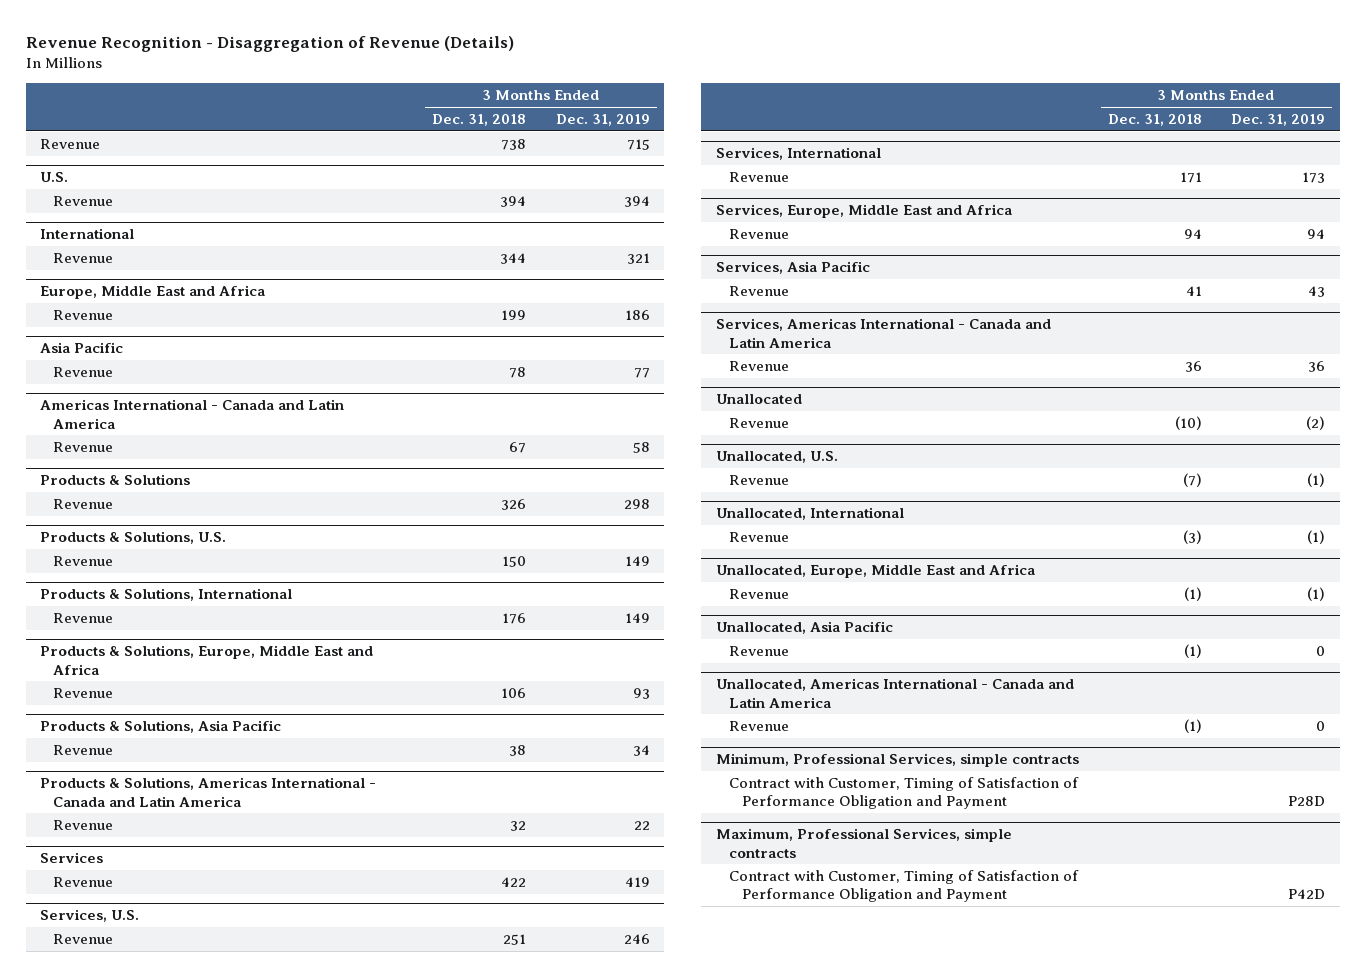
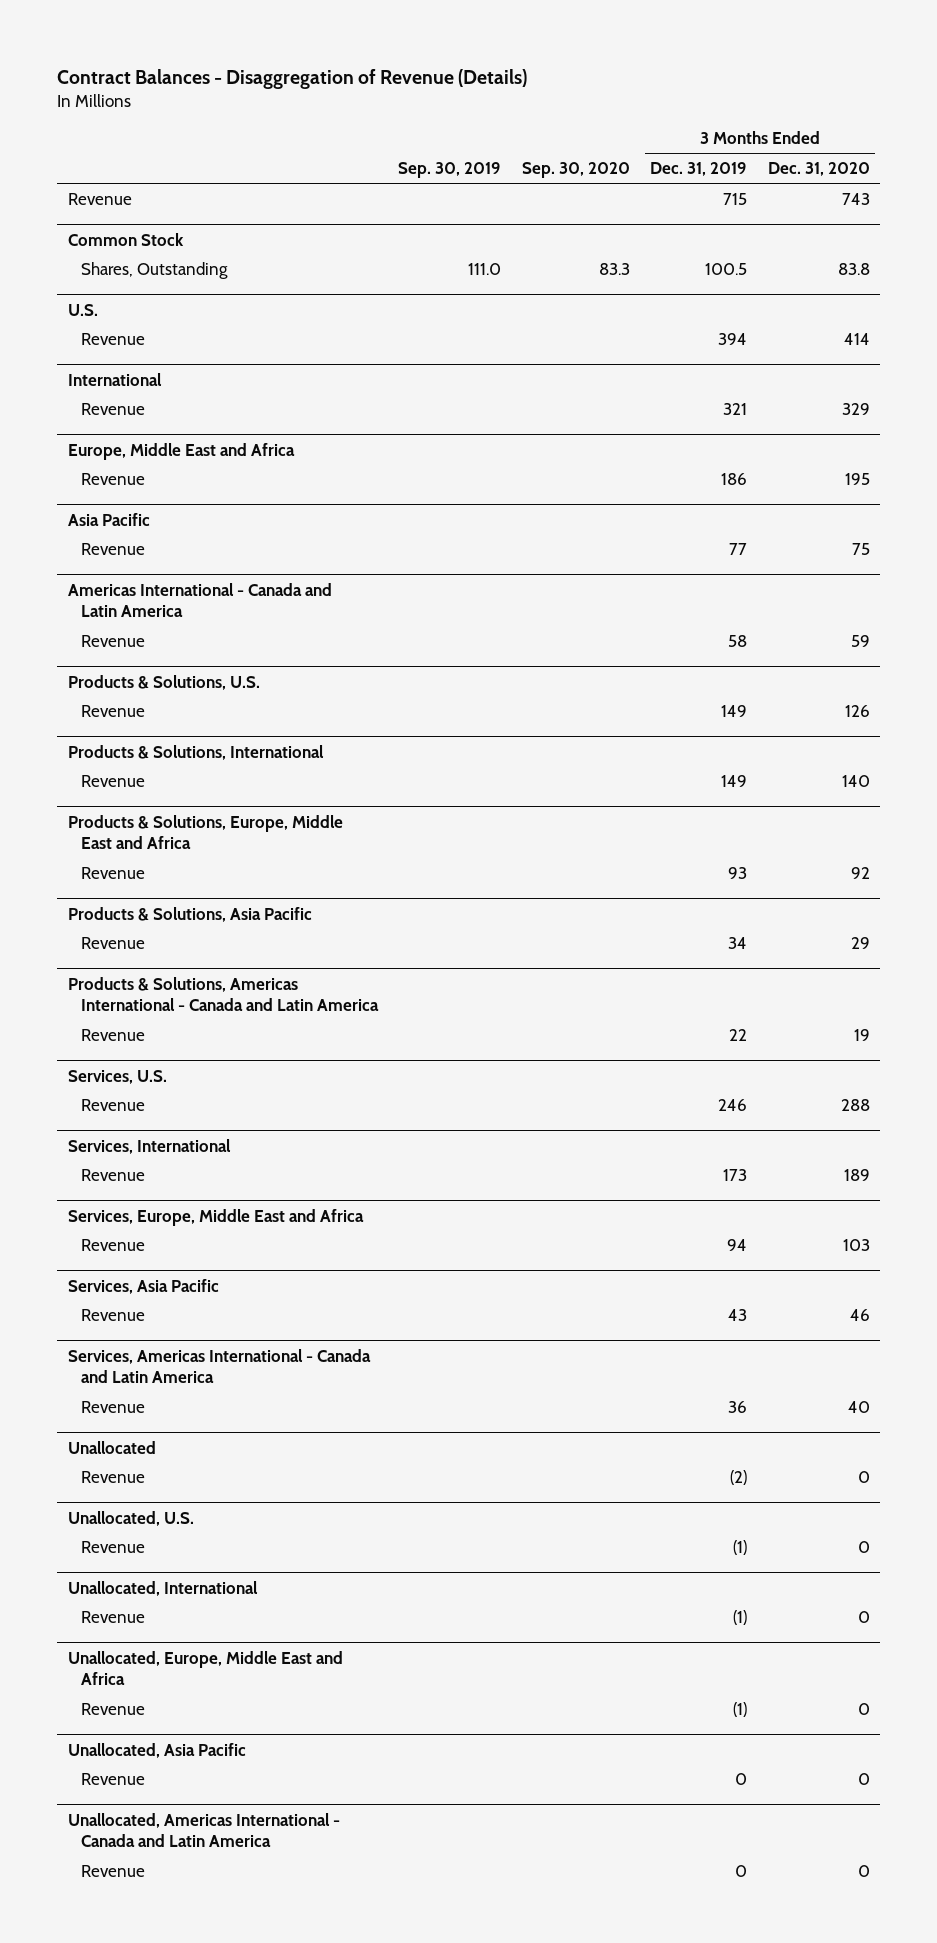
[25,36,514,53] Revenue Recognition - Disaggregation of Revenue (Details) -> [57,68,528,89] Contract Balances - Disaggregation of Revenue (Details)
[432,114,527,127] Dec. 31, 2018 -> none
none -> [398,162,502,179] Sep. 30, 2019
none -> [521,162,630,179] Sep. 30, 2020
none -> [767,162,870,177] Dec. 31, 2020
none -> [67,232,184,246] Common Stock
none -> [80,261,228,279] Shares, Outstanding
[40,474,191,486] Products & Solutions -> none
[53,499,114,510] Revenue -> none
[40,852,104,864] Services -> none
[53,877,114,888] Revenue -> none
[715,753,1079,768] Minimum, Professional Services, simple contracts -> none
[728,777,1079,810] Contract with Customer, Timing of Satisfaction of Performance Obligation and Payment -> none
[715,828,1012,858] Maximum, Professional Services, simple contracts -> none
[728,870,1079,903] Contract with Customer, Timing of Satisfaction of Performance Obligation and Payment -> none

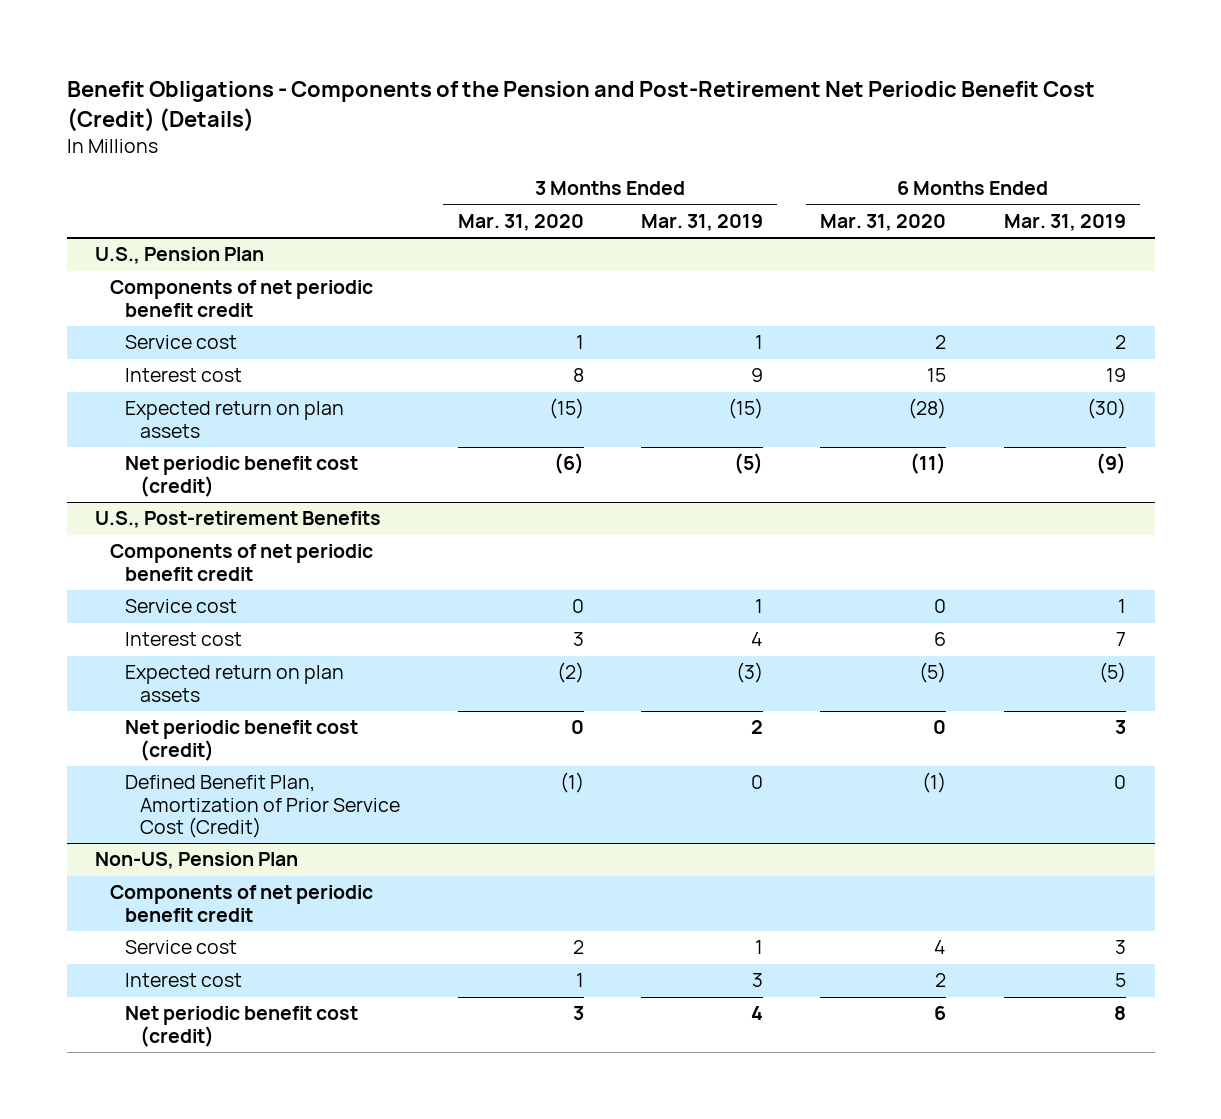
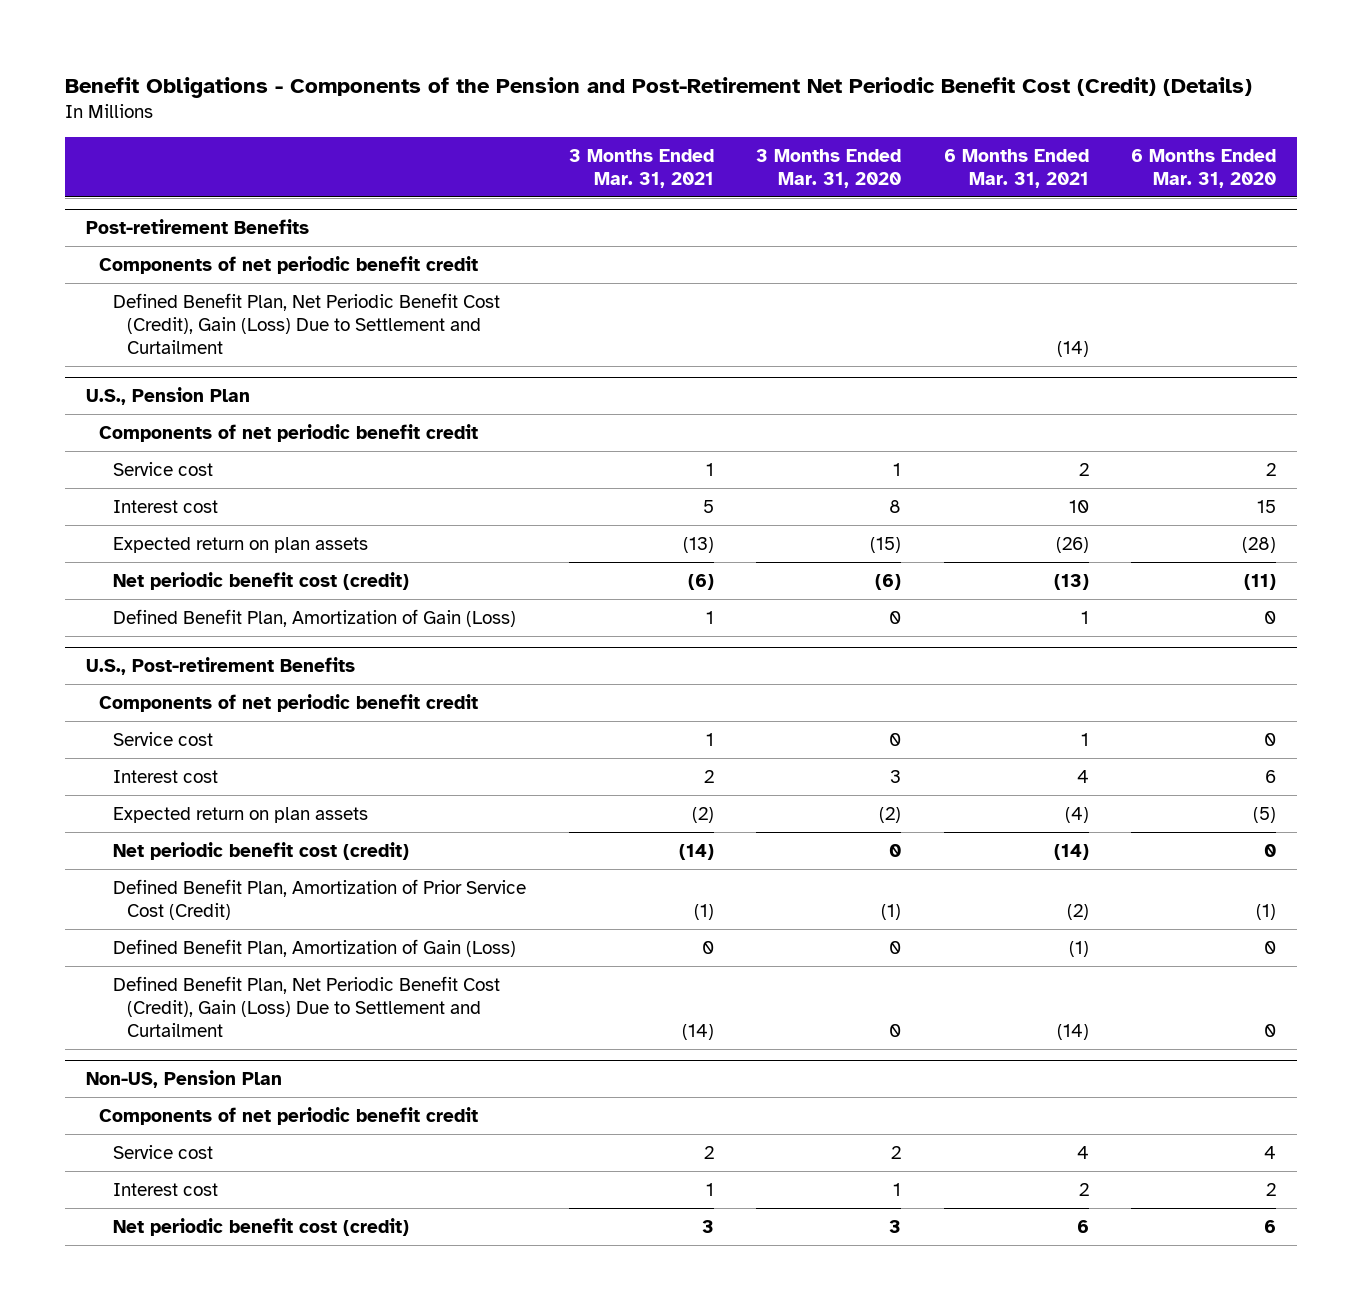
[640,214,763,232] Mar. 31, 2019 -> none
[1003,214,1126,232] Mar. 31, 2019 -> none
none -> [568,148,714,188] 3 Months Ended Mar. 31, 2021
none -> [943,148,1089,188] 6 Months Ended Mar. 31, 2021
none -> [85,219,309,235] Post-retirement Benefits
none -> [99,255,479,274] Components of net periodic benefit credit
none -> [113,292,501,354] Defined Benefit Plan, Net Periodic Benefit Cost (Credit), Gain (Loss) Due to Settlement and Curtailment
none -> [113,608,517,627] Defined Benefit Plan, Amortization of Gain (Loss)
none -> [113,938,517,957] Defined Benefit Plan, Amortization of Gain (Loss)
none -> [113,975,501,1037] Defined Benefit Plan, Net Periodic Benefit Cost (Credit), Gain (Loss) Due to Settlement and Curtailment

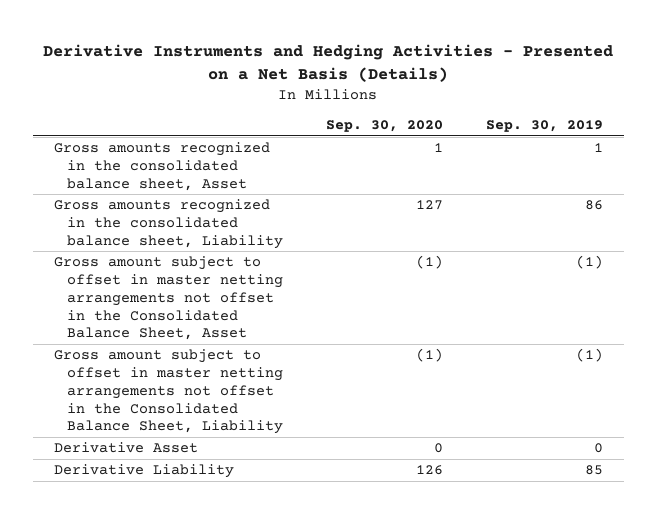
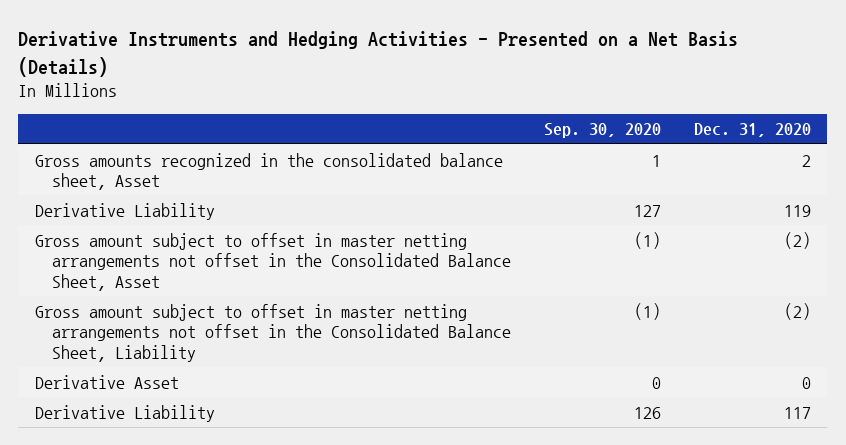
[485,120,603,133] Sep. 30, 2019 -> none
none -> [693,123,811,138] Dec. 31, 2020
[53,199,284,249] Gross amounts recognized in the consolidated balance sheet, Liability -> [34,202,215,220] Derivative Liability

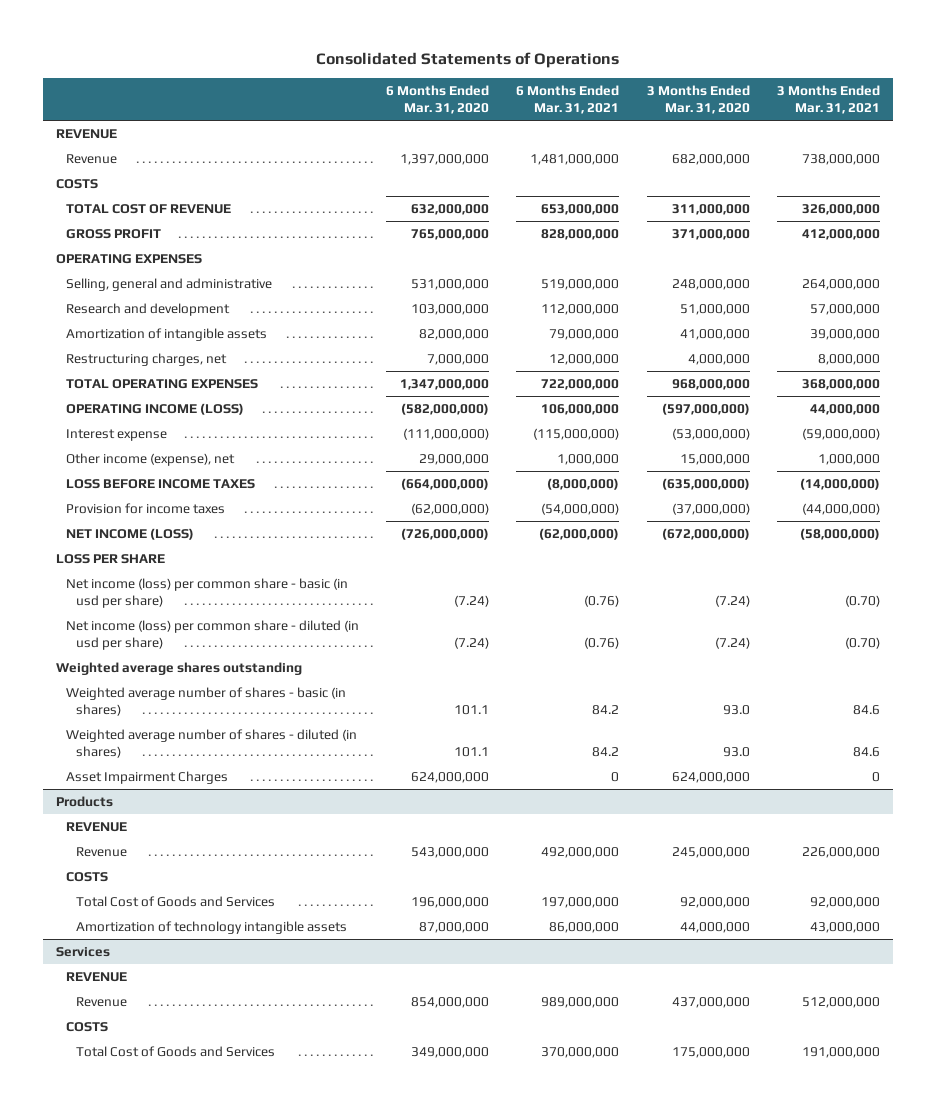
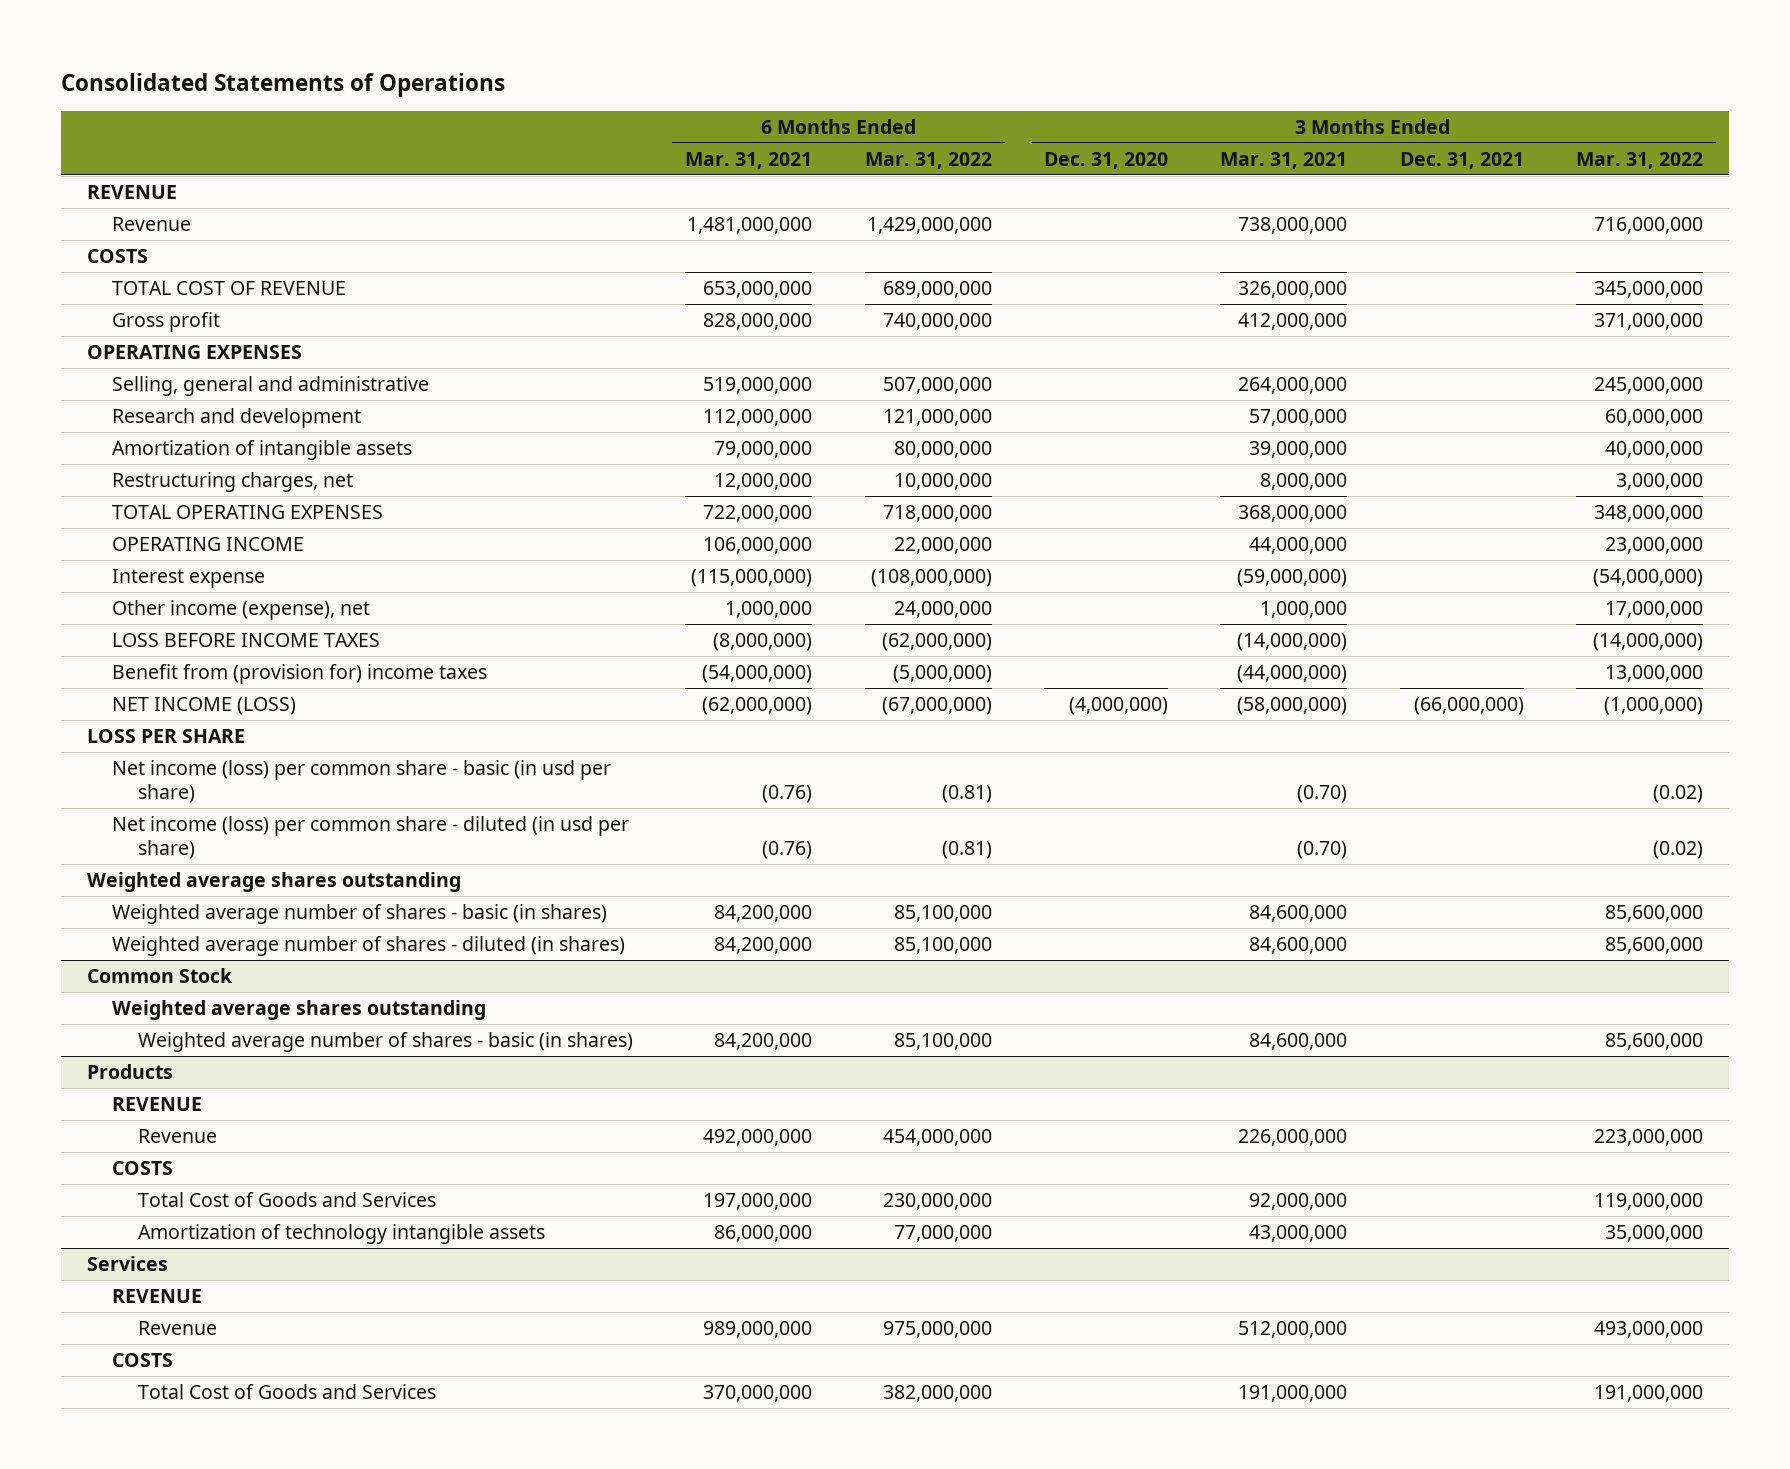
[386,84,490,115] 6 Months Ended Mar. 31, 2020 -> none
[646,84,750,115] 3 Months Ended Mar. 31, 2020 -> none
none -> [864,151,992,169] Mar. 31, 2022
none -> [1044,151,1169,169] Dec. 31, 2020
none -> [1399,151,1524,169] Dec. 31, 2021
none -> [1575,151,1703,169] Mar. 31, 2022
[66,228,162,239] GROSS PROFIT -> [112,312,221,333] Gross profit
[66,402,245,415] OPERATING INCOME (LOSS) -> [112,537,305,552] OPERATING INCOME
[66,502,226,514] Provision for income taxes -> [112,664,488,685] Benefit from (provision for) income taxes
[66,770,229,784] Asset Impairment Charges -> none
[592,705,620,716] 84.2 -> [714,905,813,923] 84,200,000
[852,705,880,716] 84.6 -> [1249,905,1348,923] 84,600,000
[592,747,620,758] 84.2 -> [714,937,813,955] 84,200,000
[852,747,880,758] 84.6 -> [1249,937,1348,955] 84,600,000
none -> [86,968,233,984] Common Stock
none -> [112,1000,487,1021] Weighted average shares outstanding
none -> [138,1032,634,1053] Weighted average number of shares - basic (in shares)

